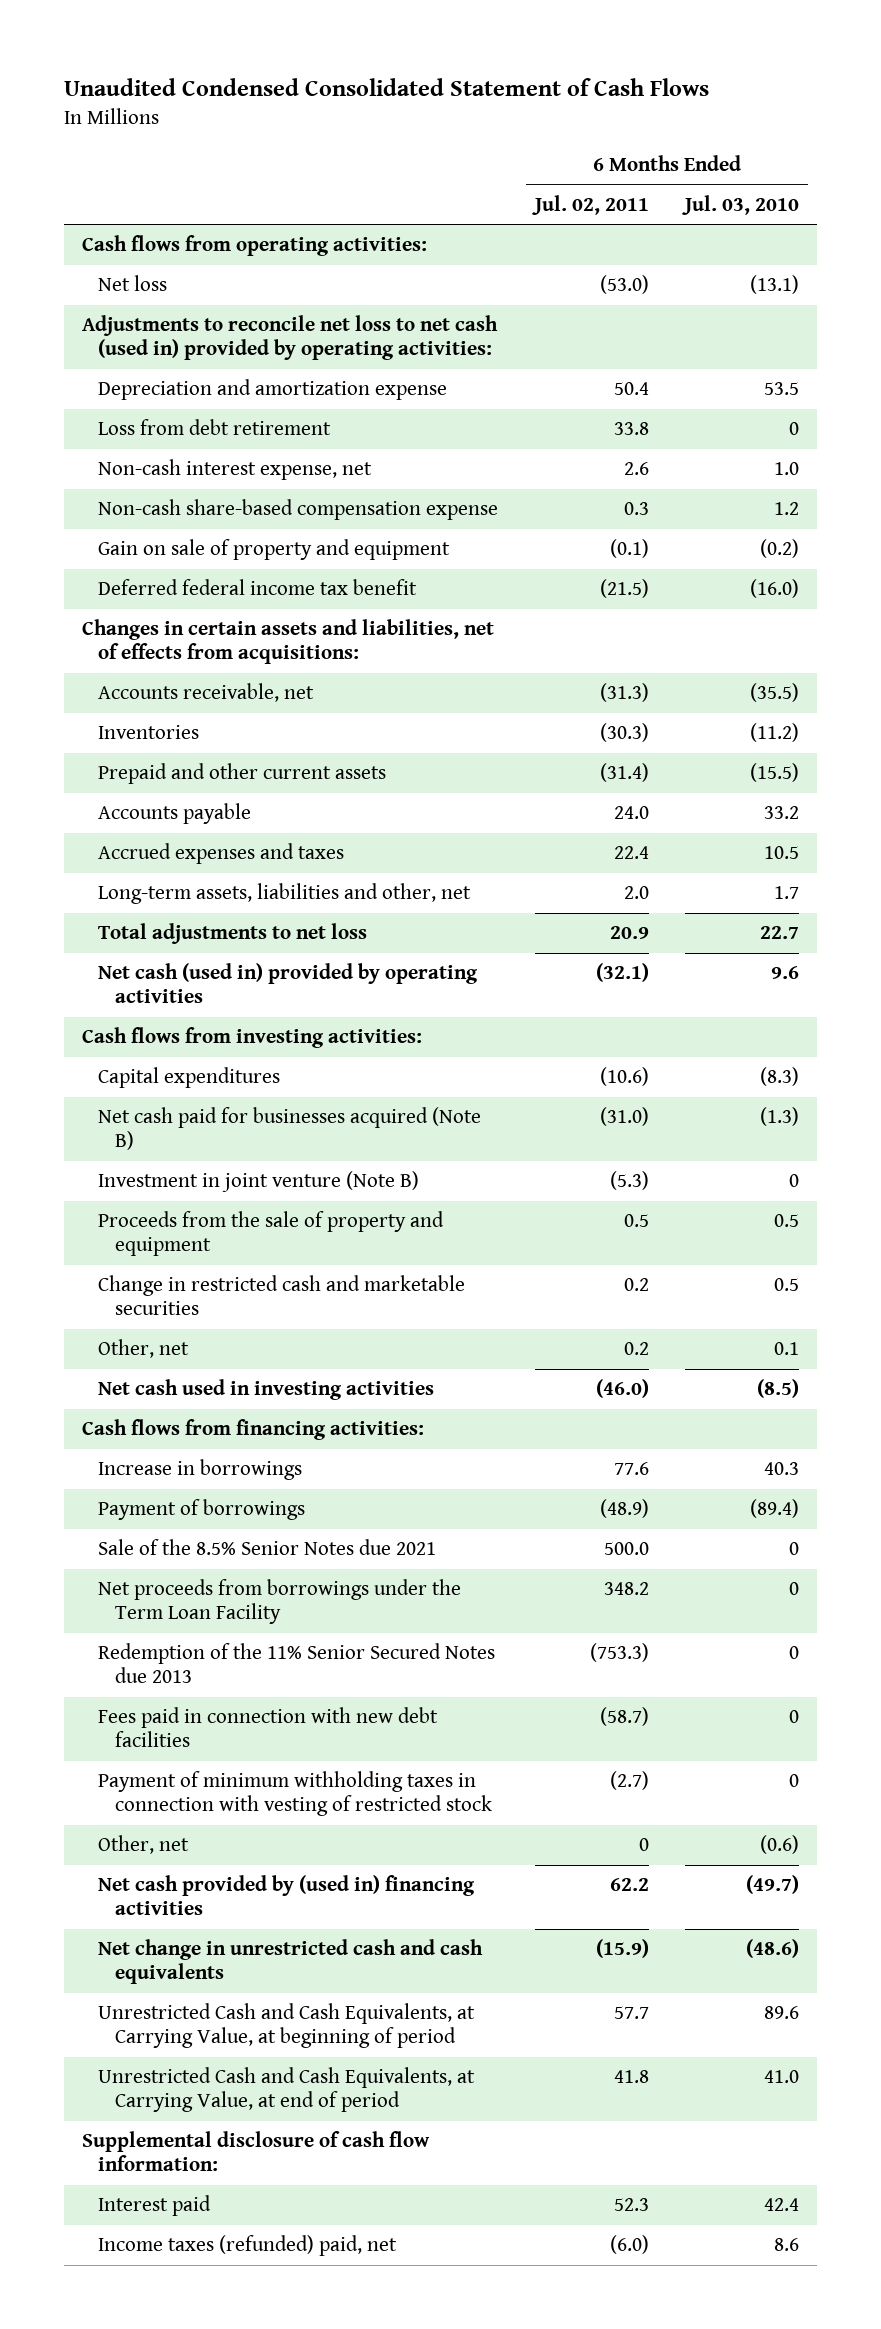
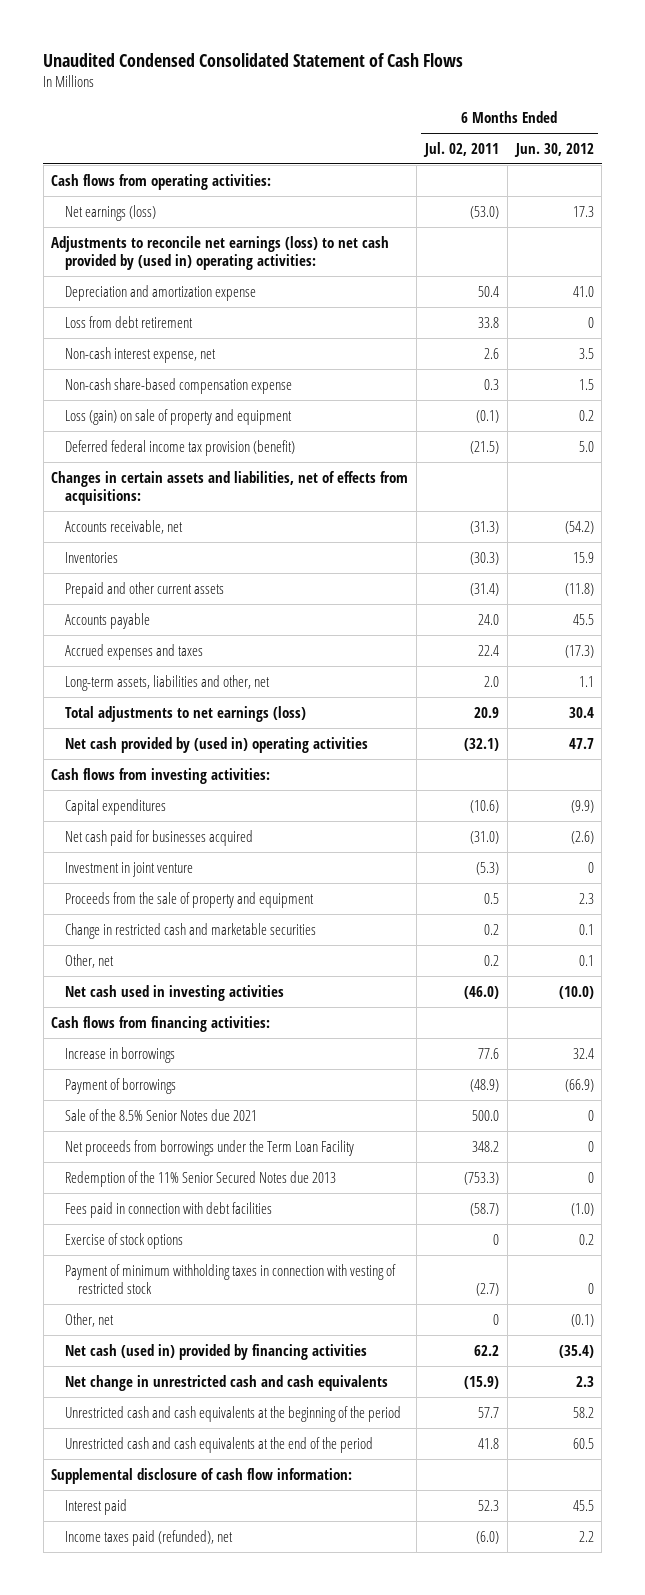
[682,194,800,215] Jul. 03, 2010 -> none
none -> [513,142,594,157] Jun. 30, 2012
[98,275,168,292] Net loss -> [64,204,156,221] Net earnings (loss)
[81,315,498,361] Adjustments to reconcile net loss to net cash (used in) provided by operating activities: -> [51,235,390,271] Adjustments to reconcile net earnings (loss) to net cash provided by (used in) operating activities:
[98,539,451,561] Gain on sale of property and equipment -> [64,408,292,425] Loss (gain) on sale of property and equipment
[98,579,418,596] Deferred federal income tax benefit -> [64,439,295,456] Deferred federal income tax provision (benefit)
[98,923,368,945] Total adjustments to net loss -> [64,705,306,722] Total adjustments to net earnings (loss)
[98,963,479,1004] Net cash (used in) provided by operating activities -> [64,736,368,753] Net cash provided by (used in) operating activities
[98,1107,482,1151] Net cash paid for businesses acquired (Note B) -> [64,829,253,846] Net cash paid for businesses acquired
[98,1171,420,1193] Investment in joint venture (Note B) -> [64,861,193,877] Investment in joint venture
[98,1707,439,1748] Fees paid in connection with new debt facilities -> [64,1201,272,1218] Fees paid in connection with debt facilities
none -> [64,1232,183,1249] Exercise of stock options
[98,1875,476,1916] Net cash provided by (used in) financing activities -> [64,1343,367,1360] Net cash (used in) provided by financing activities
[98,2003,476,2049] Unrestricted Cash and Cash Equivalents, at Carrying Value, at beginning of period -> [64,1405,401,1422] Unrestricted cash and cash equivalents at the beginning of the period
[98,2067,476,2113] Unrestricted Cash and Cash Equivalents, at Carrying Value, at end of period -> [64,1436,373,1453] Unrestricted cash and cash equivalents at the end of the period
[98,2235,398,2257] Income taxes (refunded) paid, net -> [64,1529,233,1546] Income taxes paid (refunded), net

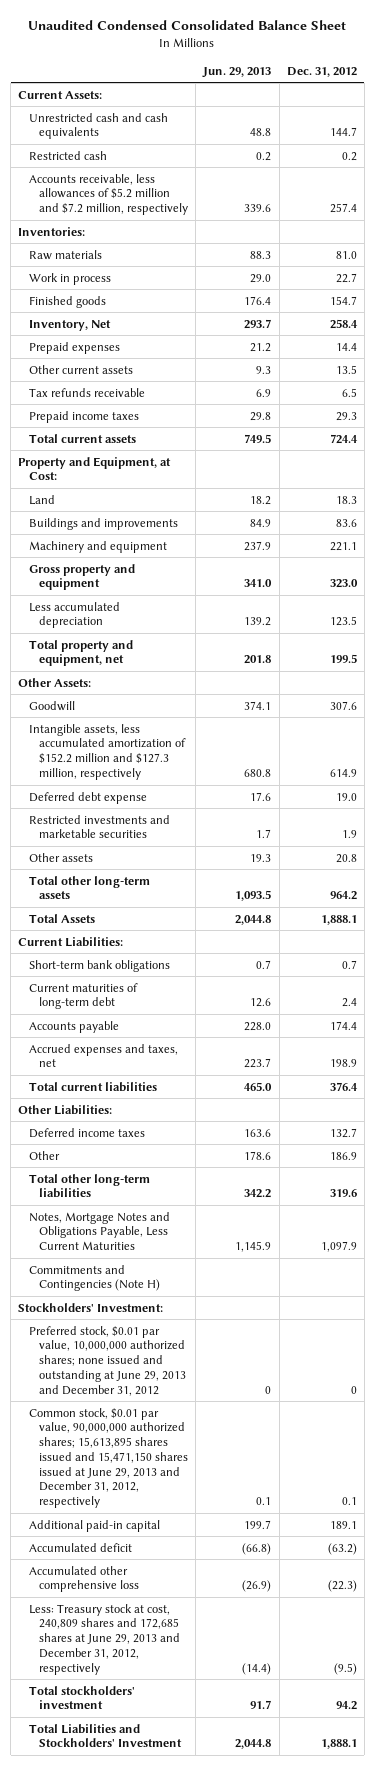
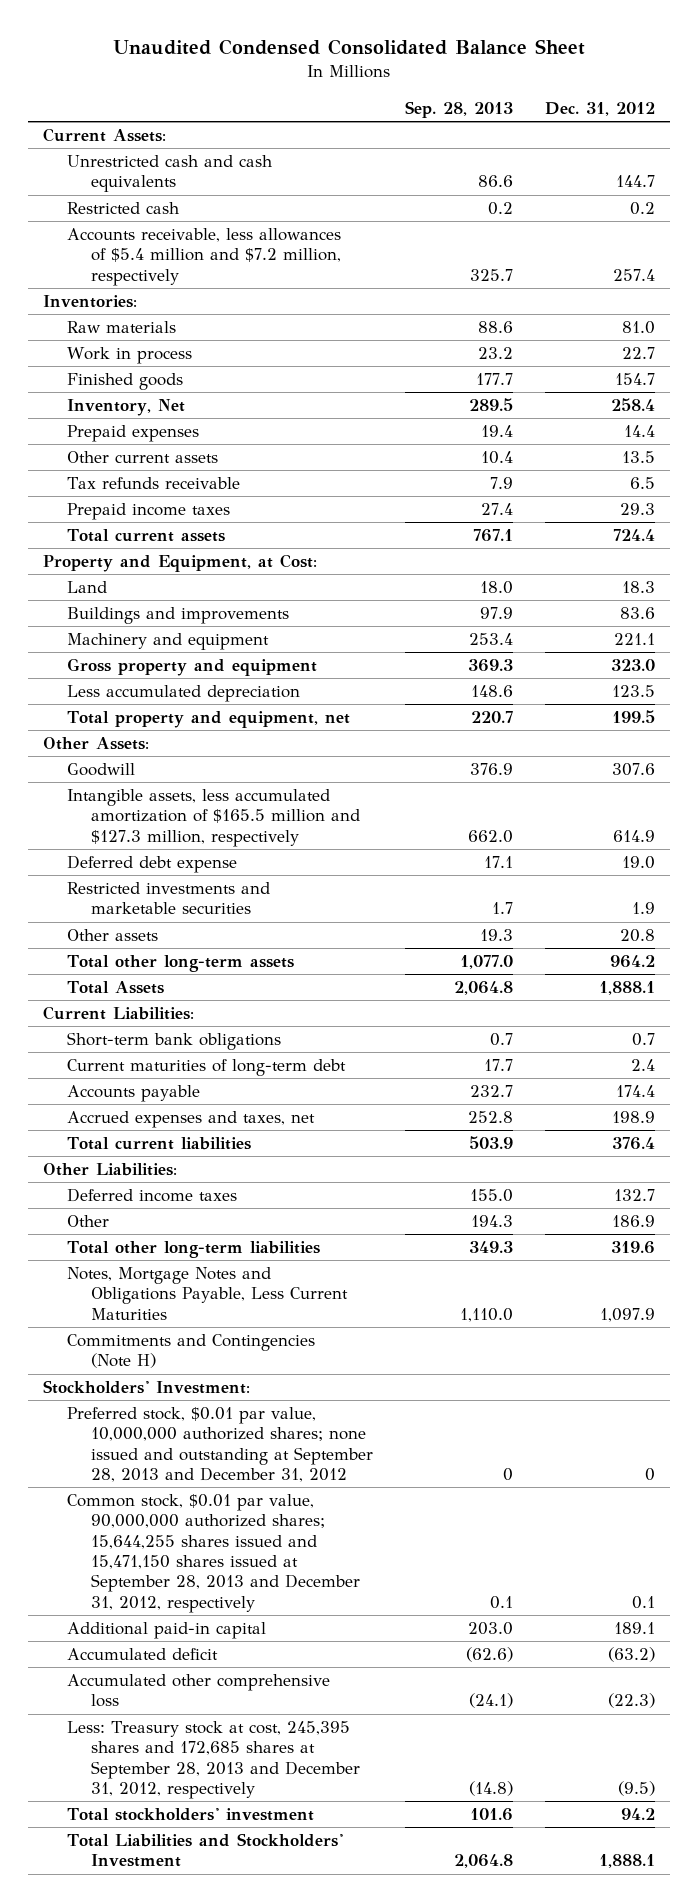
[202,66,272,78] Jun. 29, 2013 -> none
none -> [404,100,513,118] Sep. 28, 2013
[28,173,189,216] Accounts receivable, less allowances of $5.2 million and $7.2 million, respectively -> [67,228,342,286] Accounts receivable, less allowances of $5.4 million and $7.2 million, respectively
[28,723,187,780] Intangible assets, less accumulated amortization of $152.2 million and $127.3 million, respectively -> [67,789,361,847] Intangible assets, less accumulated amortization of $165.5 million and $127.3 million, respectively
[28,1325,187,1396] Preferred stock, $0.01 par value, 10,000,000 authorized shares; none issued and outstanding at June 29, 2013 and December 31, 2012 -> [67,1407,374,1483] Preferred stock, $0.01 par value, 10,000,000 authorized shares; none issued and outstanding at September 28, 2013 and December 31, 2012
[28,1407,189,1509] Common stock, $0.01 par value, 90,000,000 authorized shares; 15,613,895 shares issued and 15,471,150 shares issued at June 29, 2013 and December 31, 2012, respectively -> [67,1494,361,1613] Common stock, $0.01 par value, 90,000,000 authorized shares; 15,644,255 shares issued and 15,471,150 shares issued at September 28, 2013 and December 31, 2012, respectively
[28,1603,181,1675] Less: Treasury stock at cost, 240,809 shares and 172,685 shares at June 29, 2013 and December 31, 2012, respectively -> [67,1721,361,1800] Less: Treasury stock at cost, 245,395 shares and 172,685 shares at September 28, 2013 and December 31, 2012, respectively

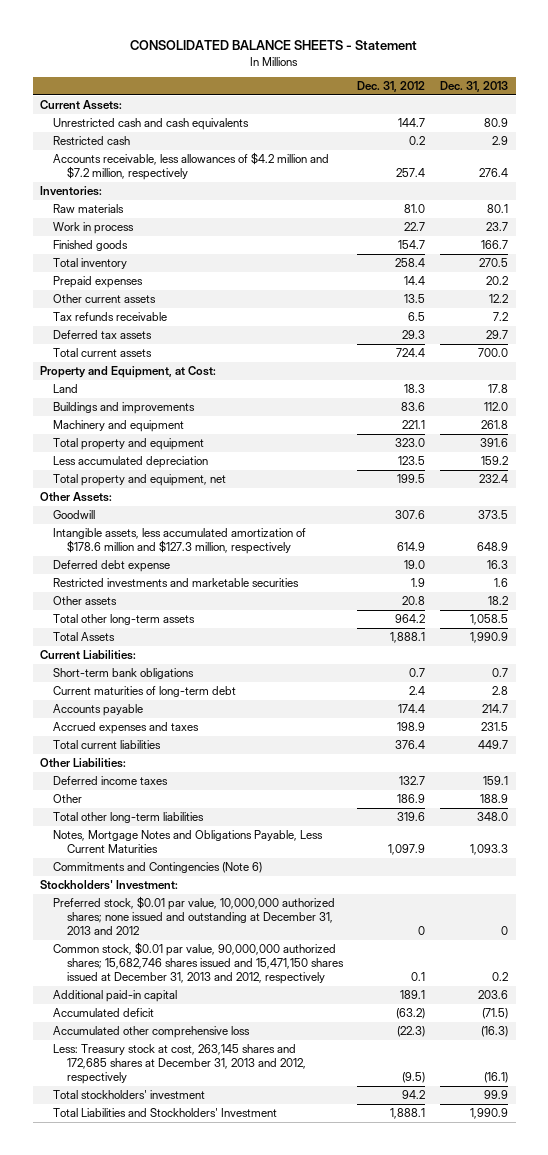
[113,39,586,56] Unaudited Condensed Consolidated Balance Sheet -> [130,40,418,51] CONSOLIDATED BALANCE SHEETS - Statement
[404,100,513,118] Sep. 28, 2013 -> none
none -> [440,80,509,92] Dec. 31, 2013
[67,228,342,286] Accounts receivable, less allowances of $5.4 million and $7.2 million, respectively -> [53,152,330,181] Accounts receivable, less allowances of $4.2 million and $7.2 million, respectively
[67,399,186,417] Inventory, Net -> [53,258,128,270] Total inventory
[67,503,231,521] Prepaid income taxes -> [53,330,153,340] Deferred tax assets
[67,658,318,677] Gross property and equipment -> [53,438,205,451] Total property and equipment
[67,789,361,847] Intangible assets, less accumulated amortization of $165.5 million and $127.3 million, respectively -> [53,528,307,555] Intangible assets, less accumulated amortization of $178.6 million and $127.3 million, respectively
[67,1111,316,1129] Accrued expenses and taxes, net -> [53,722,200,735] Accrued expenses and taxes
[67,1334,316,1369] Commitments and Contingencies (Note H) -> [53,862,263,874] Commitments and Contingencies (Note 6)
[67,1407,374,1483] Preferred stock, $0.01 par value, 10,000,000 authorized shares; none issued and outstanding at September 28, 2013 and December 31, 2012 -> [53,896,336,936] Preferred stock, $0.01 par value, 10,000,000 authorized shares; none issued and outstanding at December 31, 2013 and 2012
[67,1494,361,1613] Common stock, $0.01 par value, 90,000,000 authorized shares; 15,644,255 shares issued and 15,471,150 shares issued at September 28, 2013 and December 31, 2012, respectively -> [53,942,344,985] Common stock, $0.01 par value, 90,000,000 authorized shares; 15,682,746 shares issued and 15,471,150 shares issued at December 31, 2013 and 2012, respectively
[67,1721,361,1800] Less: Treasury stock at cost, 245,395 shares and 172,685 shares at September 28, 2013 and December 31, 2012, respectively -> [53,1044,306,1085] Less: Treasury stock at cost, 263,145 shares and 172,685 shares at December 31, 2013 and 2012, respectively

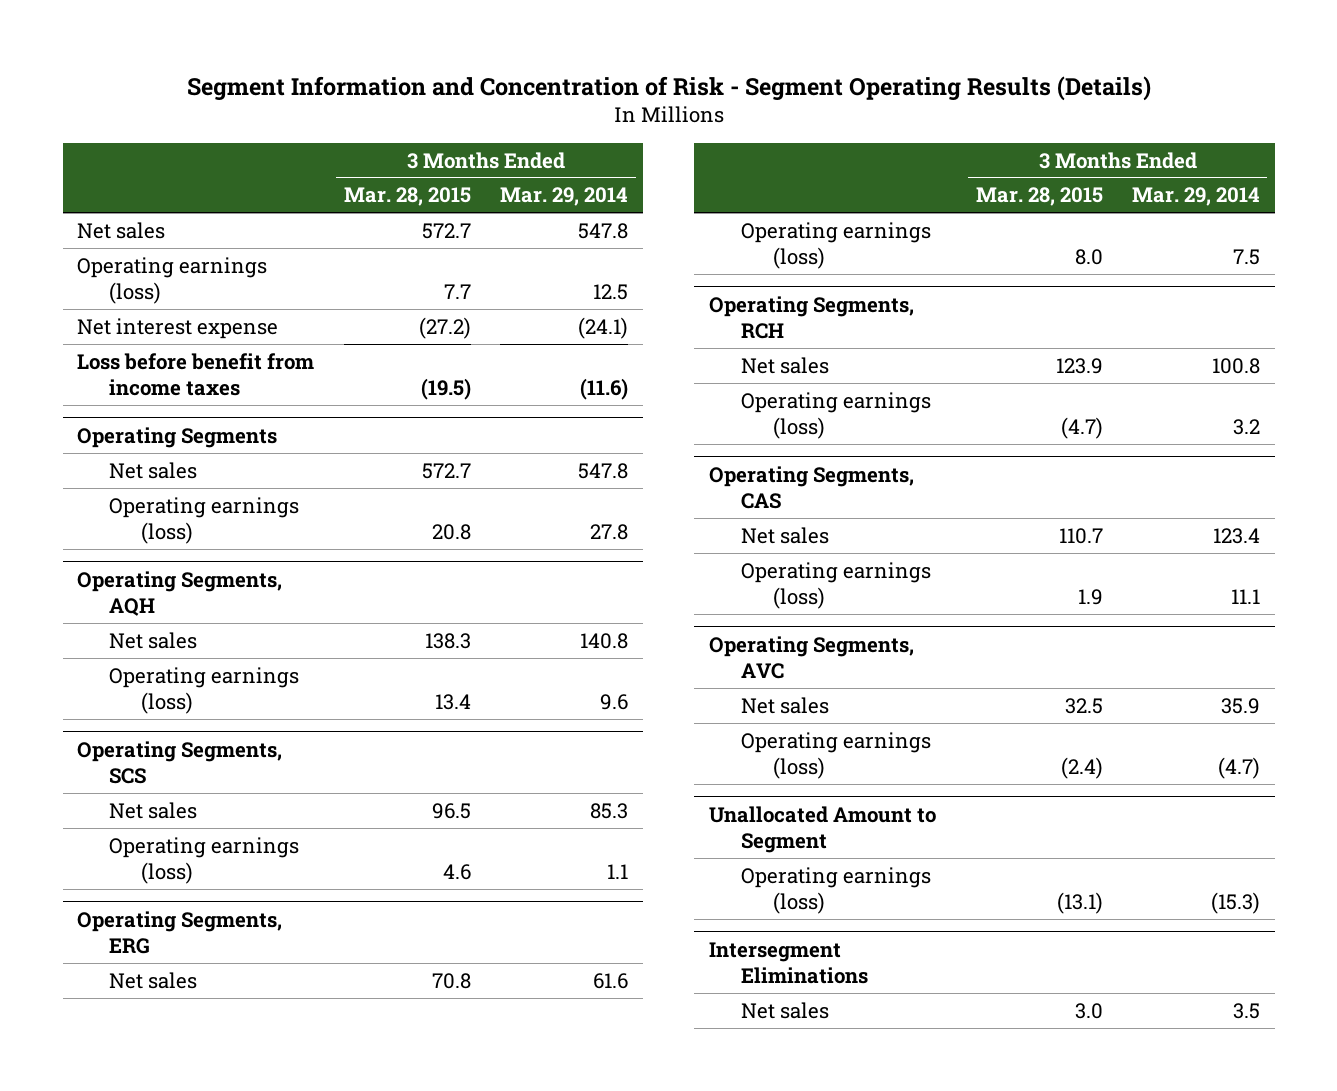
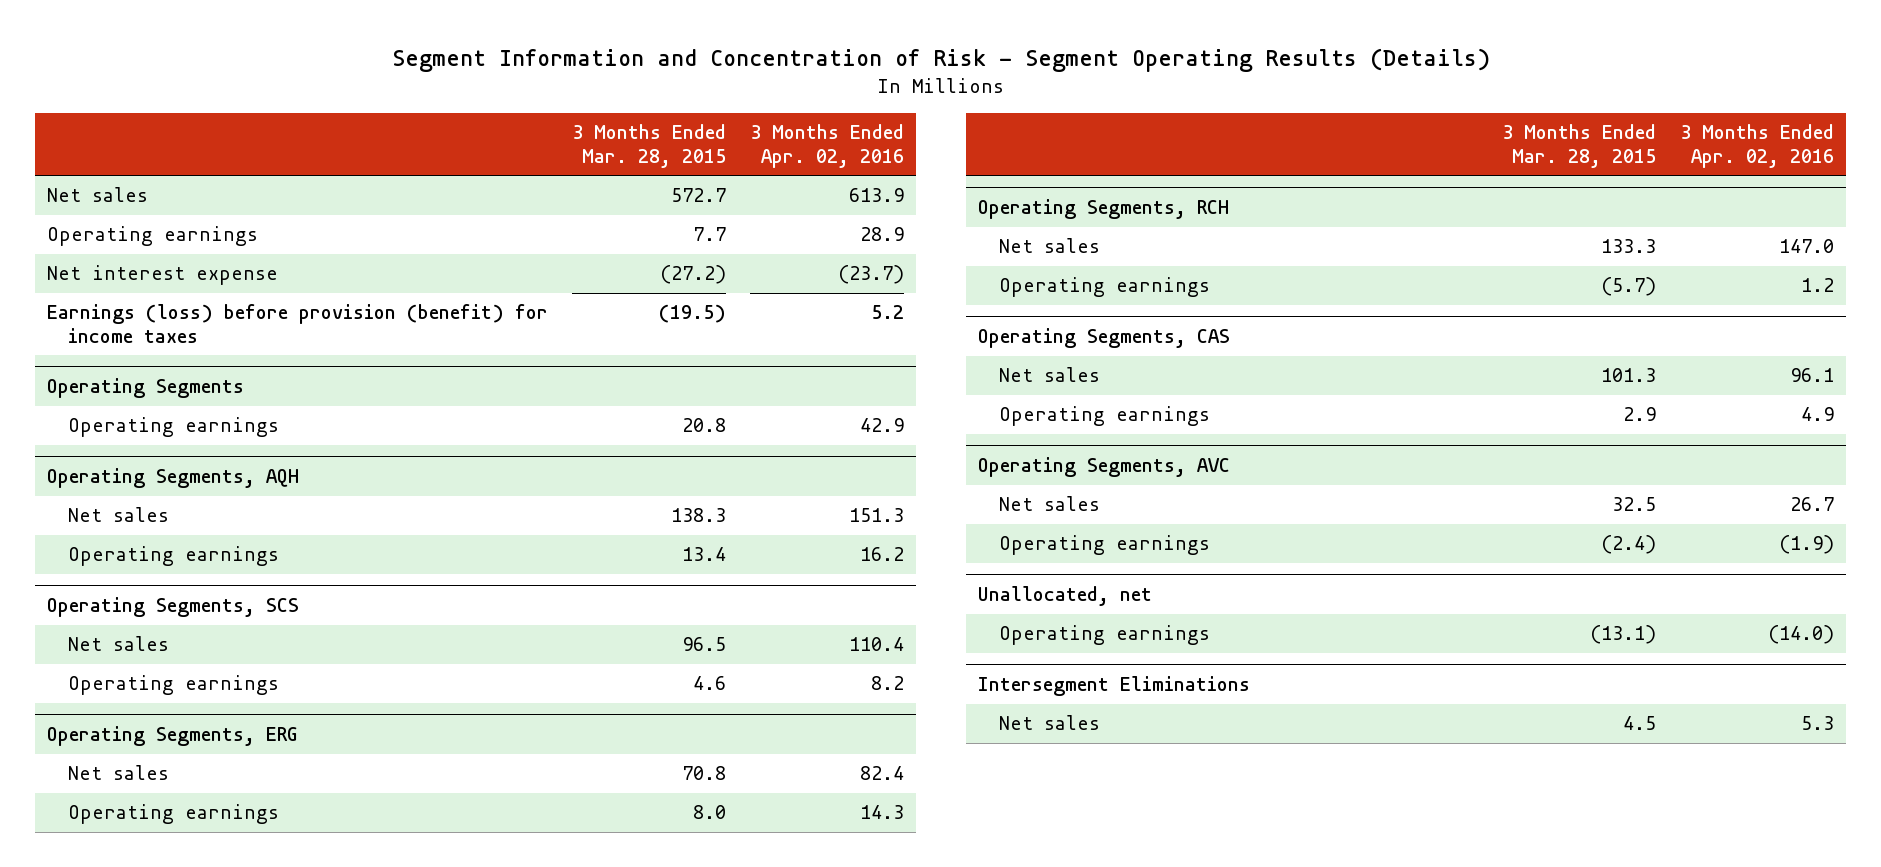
[500,187,629,207] Mar. 29, 2014 -> none
none -> [749,124,904,168] 3 Months Ended Apr. 02, 2016
[77,256,268,304] Operating earnings (loss) -> [46,226,258,247] Operating earnings
[77,352,315,396] Loss before benefit from income taxes -> [46,304,548,343] Earnings (loss) before provision (benefit) for income taxes
[109,461,198,479] Net sales -> none
[109,496,300,544] Operating earnings (loss) -> [67,417,279,438] Operating earnings
[109,666,300,714] Operating earnings (loss) -> [67,546,279,567] Operating earnings
[109,836,300,884] Operating earnings (loss) -> [67,675,279,696] Operating earnings
[740,221,931,269] Operating earnings (loss) -> [67,804,279,825] Operating earnings
[1055,357,1103,374] 123.9 -> [1601,239,1657,254] 133.3
[740,391,931,439] Operating earnings (loss) -> [998,277,1210,298] Operating earnings
[1060,416,1103,439] (4.7) -> [1601,277,1657,297] (5.7)
[1058,527,1103,544] 110.7 -> [1601,368,1657,383] 101.3
[740,561,931,609] Operating earnings (loss) -> [998,406,1210,427] Operating earnings
[1077,588,1103,605] 1.9 -> [1623,407,1657,422] 2.9
[740,731,931,779] Operating earnings (loss) -> [998,535,1210,556] Operating earnings
[709,805,937,853] Unallocated Amount to Segment -> [977,586,1152,607] Unallocated, net
[740,866,931,914] Operating earnings (loss) -> [998,625,1210,646] Operating earnings
[1074,1002,1103,1019] 3.0 -> [1623,716,1657,731] 4.5

